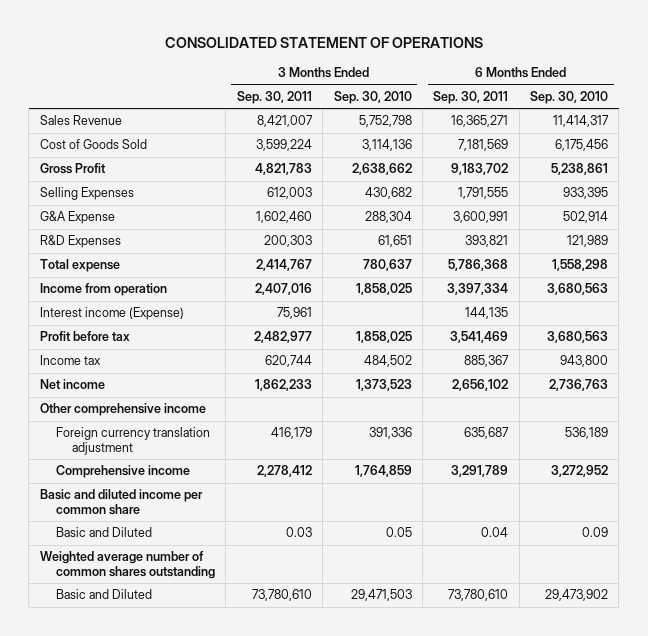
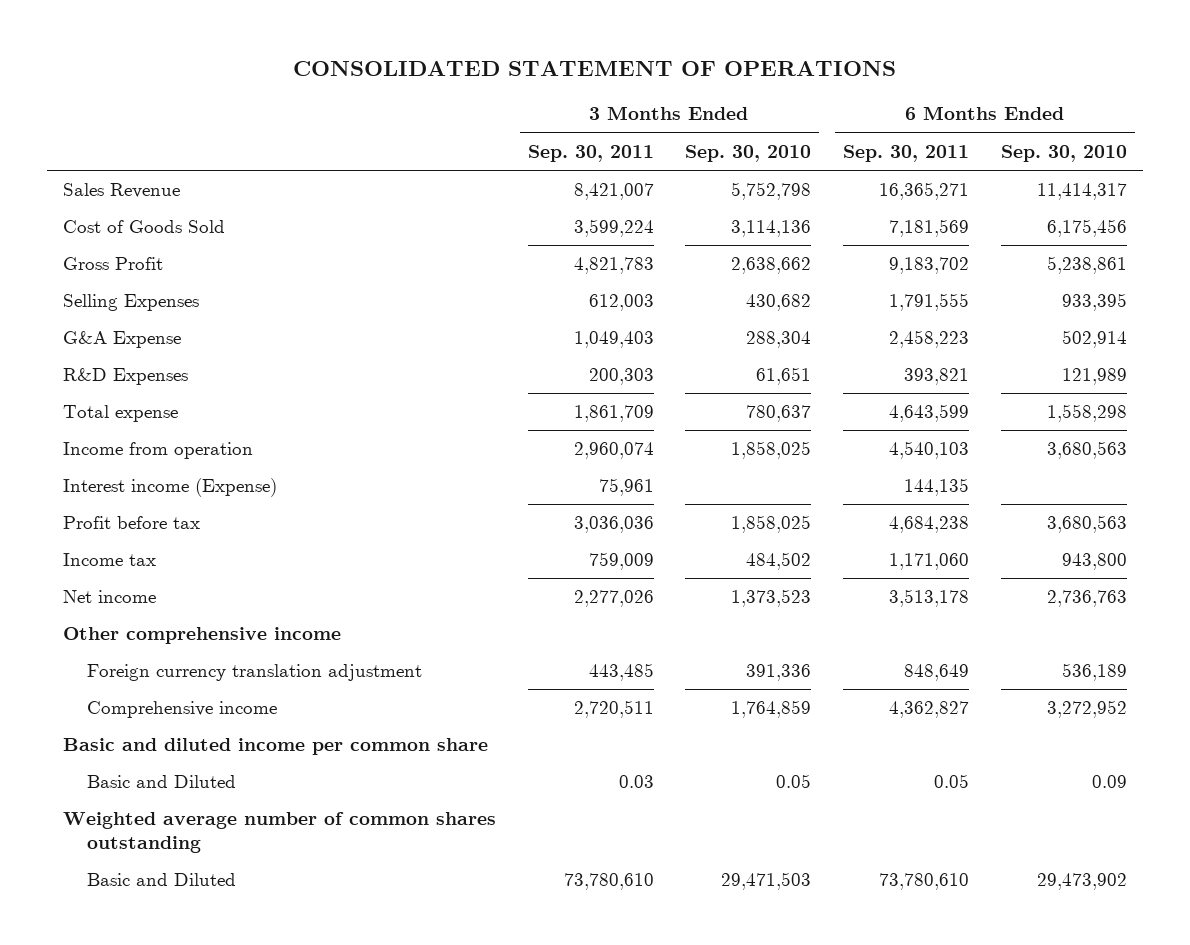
[255,211,312,224] 1,602,460 -> [573,331,654,349] 1,049,403
[453,211,509,224] 3,600,991 -> [889,330,970,349] 2,458,223
[255,259,312,272] 2,414,767 -> [573,405,654,423] 1,861,709
[448,259,509,272] 5,786,368 -> [889,404,970,423] 4,643,599
[254,283,312,296] 2,407,016 -> [573,442,654,460] 2,960,074
[447,283,509,296] 3,397,334 -> [889,441,970,460] 4,540,103
[253,331,312,344] 2,482,977 -> [573,516,654,534] 3,036,036
[450,331,509,344] 3,541,469 -> [889,516,970,534] 4,684,238
[264,355,312,368] 620,744 -> [588,552,654,571] 759,009
[464,355,510,368] 885,367 -> [889,553,970,571] 1,171,060
[254,379,312,392] 1,862,233 -> [573,590,654,608] 2,277,026
[452,379,509,392] 2,656,102 -> [889,589,970,608] 3,513,178
[270,427,312,440] 416,179 -> [588,663,654,682] 443,485
[464,427,510,440] 635,687 -> [904,664,970,682] 848,649
[256,465,312,478] 2,278,412 -> [573,700,654,719] 2,720,511
[451,465,509,478] 3,291,789 -> [889,701,970,719] 4,362,827
[481,527,509,538] 0.04 -> [934,774,970,789] 0.05

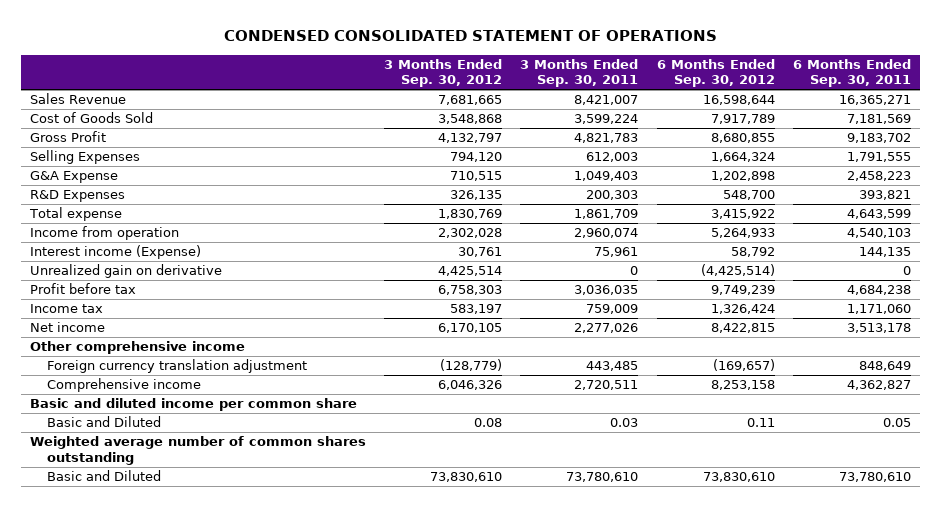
[292,61,896,77] CONSOLIDATED STATEMENT OF OPERATIONS -> [224,30,718,42] CONDENSED CONSOLIDATED STATEMENT OF OPERATIONS
[685,144,812,162] Sep. 30, 2010 -> none
[1000,144,1127,162] Sep. 30, 2010 -> none
none -> [384,58,503,88] 3 Months Ended Sep. 30, 2012
none -> [656,58,775,88] 6 Months Ended Sep. 30, 2012
none -> [30,264,223,279] Unrealized gain on derivative
[573,516,654,534] 3,036,036 -> [574,285,639,296] 3,036,035

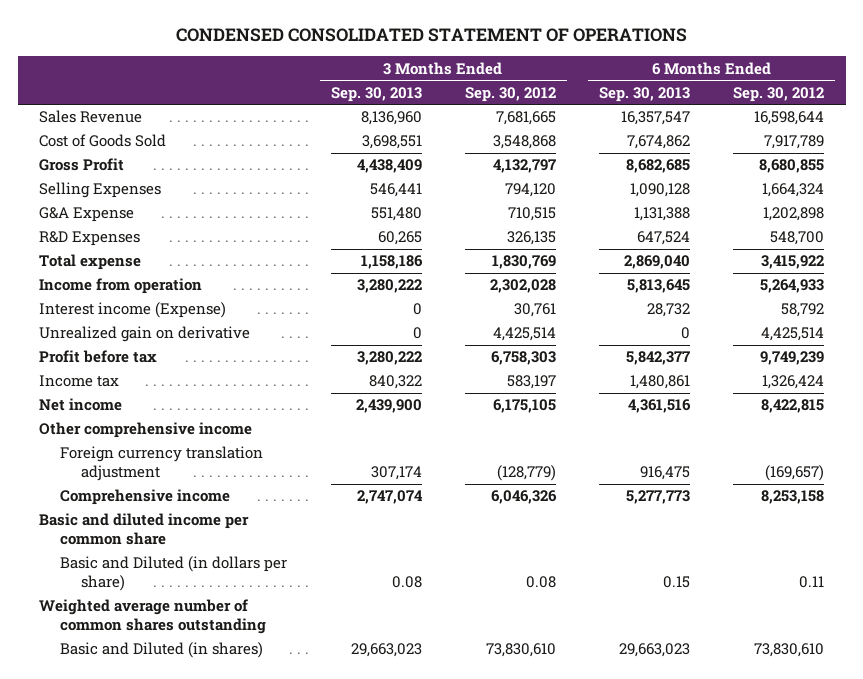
[520,58,639,88] 3 Months Ended Sep. 30, 2011 -> none
[792,58,911,88] 6 Months Ended Sep. 30, 2011 -> none
none -> [330,86,422,102] Sep. 30, 2013
none -> [598,86,690,102] Sep. 30, 2013
[700,264,775,277] (4,425,514) -> [761,327,825,342] 4,425,514
[438,323,503,334] 6,170,105 -> [492,399,556,414] 6,175,105
[47,416,162,428] Basic and Diluted -> [60,556,288,591] Basic and Diluted (in dollars per share)
[47,470,162,482] Basic and Diluted -> [60,642,264,659] Basic and Diluted (in shares)

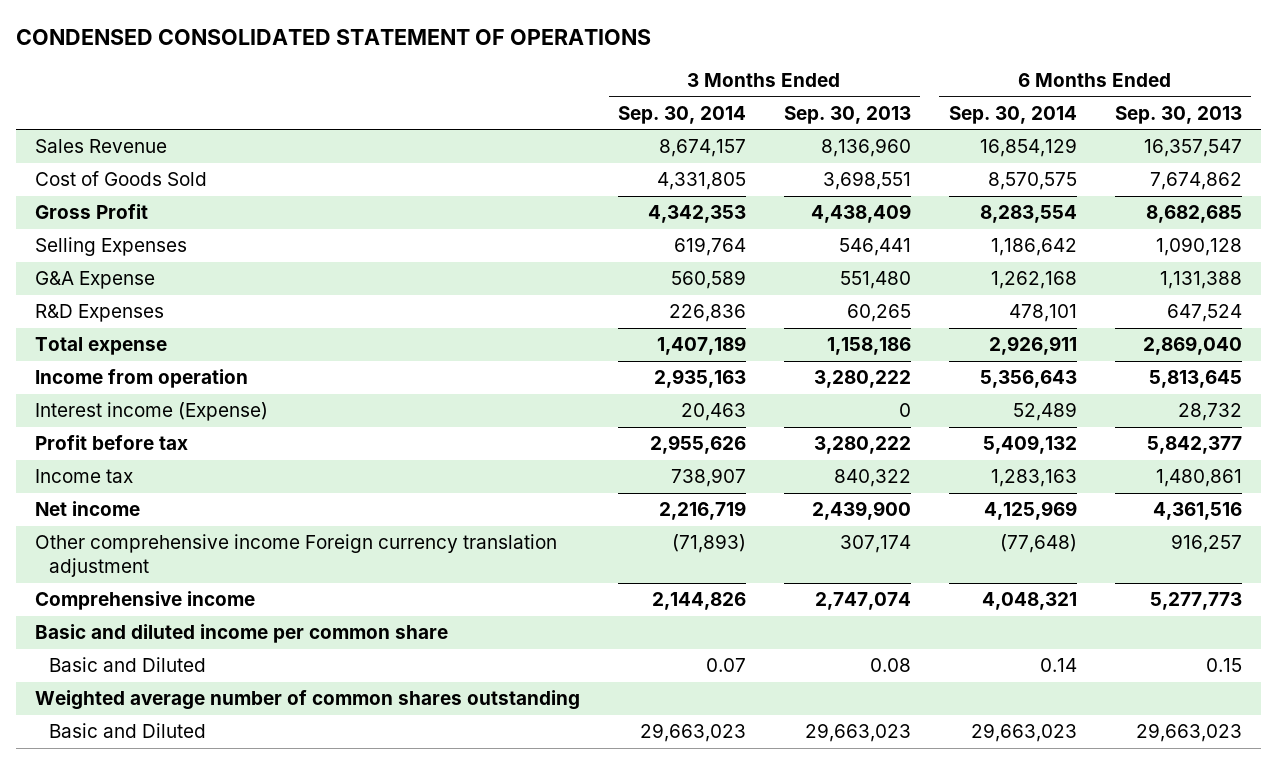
[464,86,556,102] Sep. 30, 2012 -> none
[733,86,825,102] Sep. 30, 2012 -> none
none -> [618,105,747,124] Sep. 30, 2014
none -> [948,105,1077,124] Sep. 30, 2014
[39,326,251,343] Unrealized gain on derivative -> none
[39,422,253,439] Other comprehensive income -> none
[60,446,264,481] Foreign currency translation adjustment -> [35,534,558,578] Other comprehensive income Foreign currency translation adjustment
[639,465,690,480] 916,475 -> [1170,534,1242,554] 916,257
[60,556,288,591] Basic and Diluted (in dollars per share) -> [48,657,206,673] Basic and Diluted
[60,642,264,659] Basic and Diluted (in shares) -> [48,723,206,739] Basic and Diluted

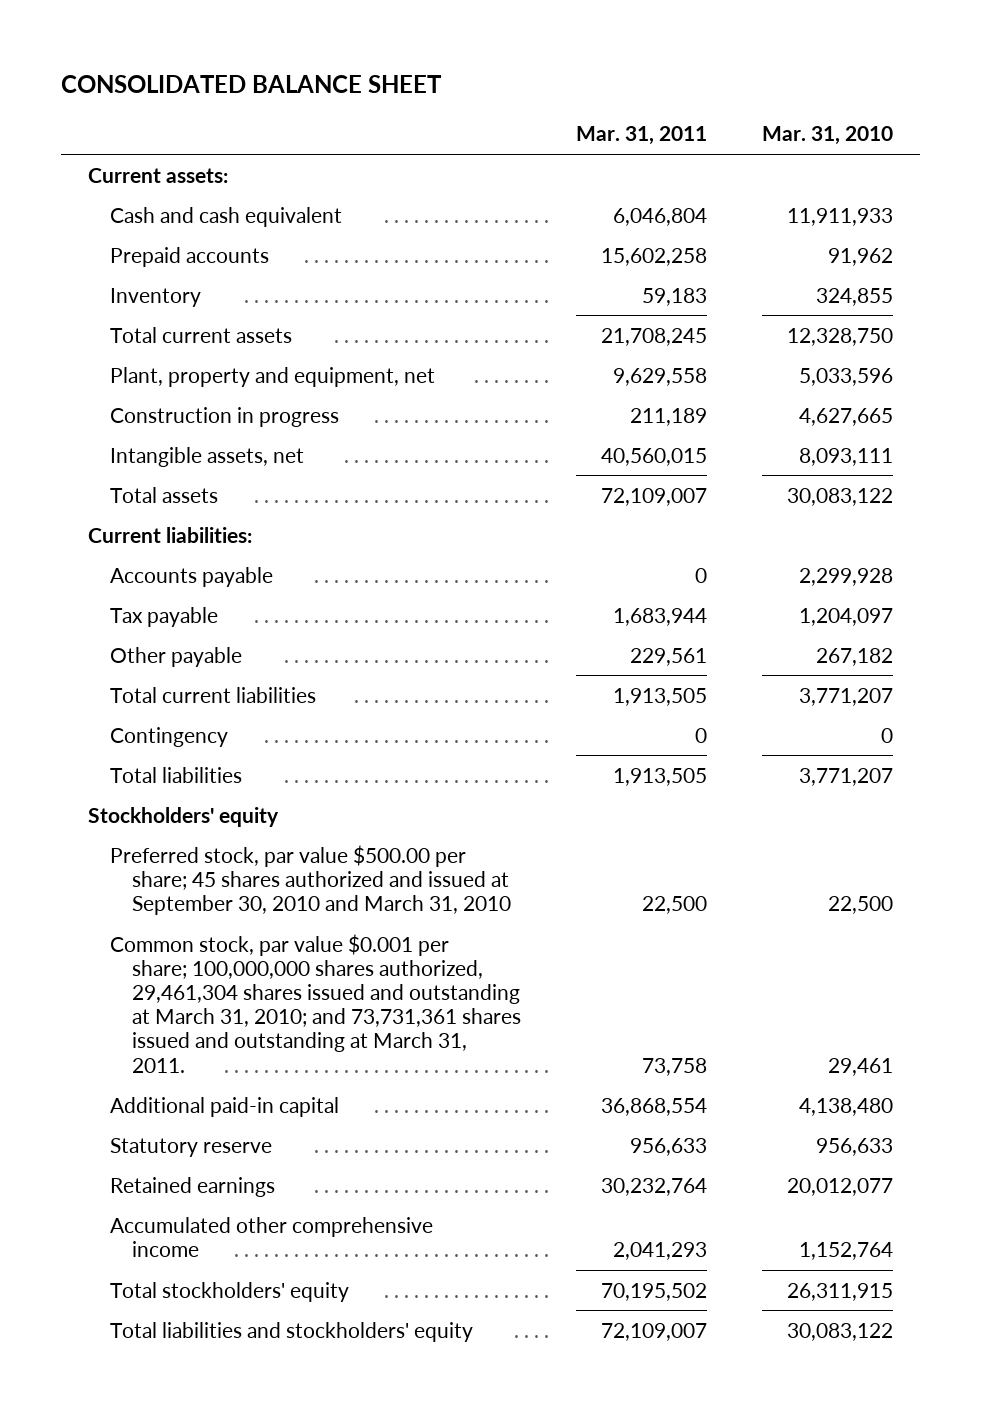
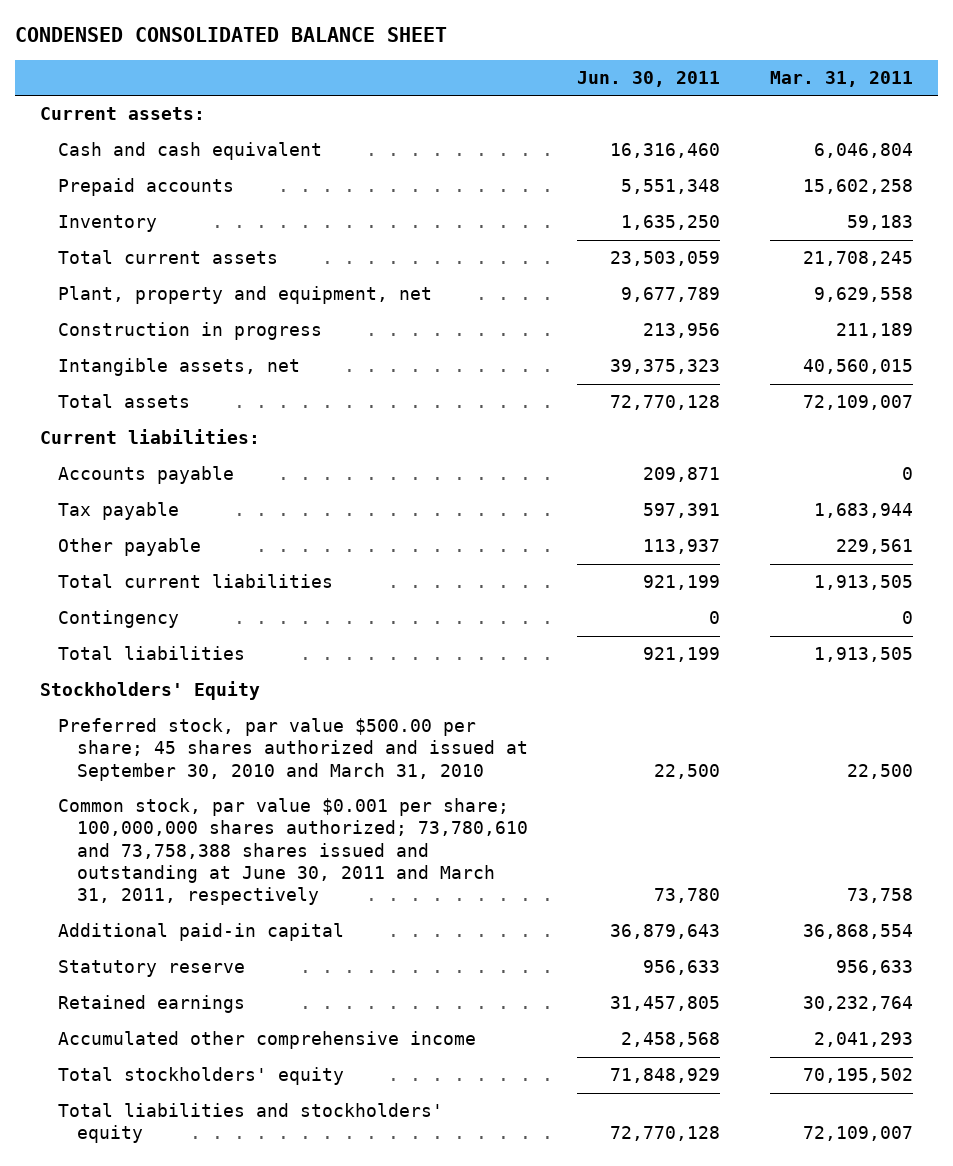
[61,75,443,94] CONSOLIDATED BALANCE SHEET -> [15,27,448,43] CONDENSED CONSOLIDATED BALANCE SHEET
[761,126,893,146] Mar. 31, 2010 -> none
none -> [577,70,721,87] Jun. 30, 2011
[88,806,280,827] Stockholders' equity -> [40,681,261,701] Stockholders' Equity
[110,933,522,1073] Common stock, par value $0.001 per share; 100,000,000 shares authorized, 29,461,304 shares issued and outstanding at March 31, 2010; and 73,731,361 shares issued and outstanding at March 31, 2011. -> [58,798,528,906] Common stock, par value $0.001 per share; 100,000,000 shares authorized; 73,780,610 and 73,758,388 shares issued and outstanding at June 30, 2011 and March 31, 2011, respectively

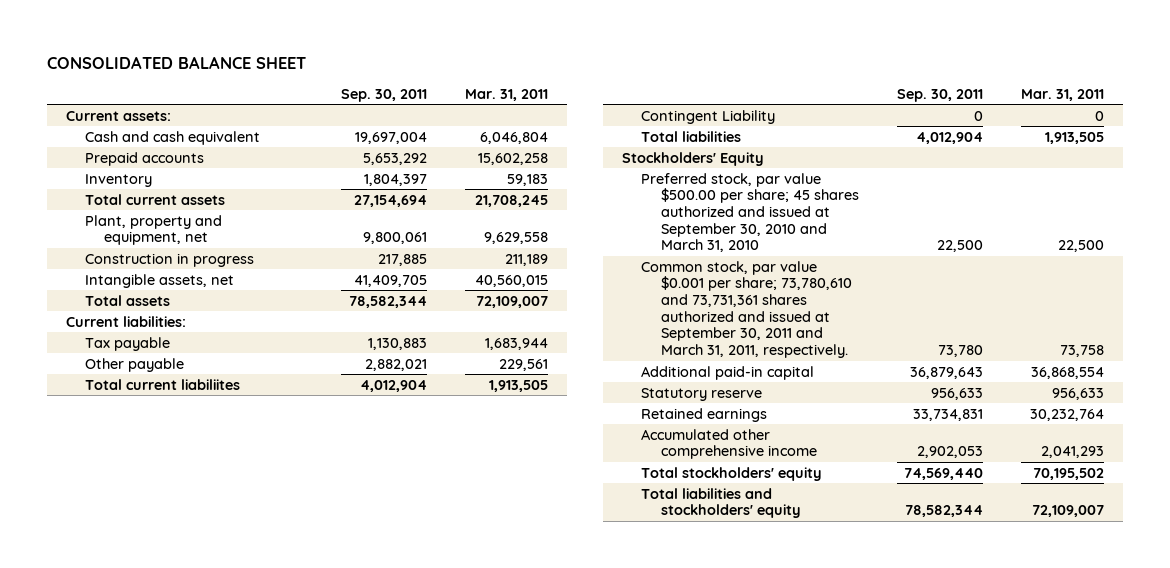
[15,27,448,43] CONDENSED CONSOLIDATED BALANCE SHEET -> [46,55,306,69] CONSOLIDATED BALANCE SHEET
[577,70,721,87] Jun. 30, 2011 -> none
none -> [340,88,427,102] Sep. 30, 2011
[58,466,235,485] Accounts payable -> none
[58,574,334,589] Total current liabilities -> [84,378,240,390] Total current liabiliites
[58,610,180,629] Contingency -> [641,109,776,124] Contingent Liability
[58,798,528,906] Common stock, par value $0.001 per share; 100,000,000 shares authorized; 73,780,610 and 73,758,388 shares issued and outstanding at June 30, 2011 and March 31, 2011, respectively -> [641,260,852,359] Common stock, par value $0.001 per share; 73,780,610 and 73,731,361 shares authorized and issued at September 30, 2011 and March 31, 2011, respectively.

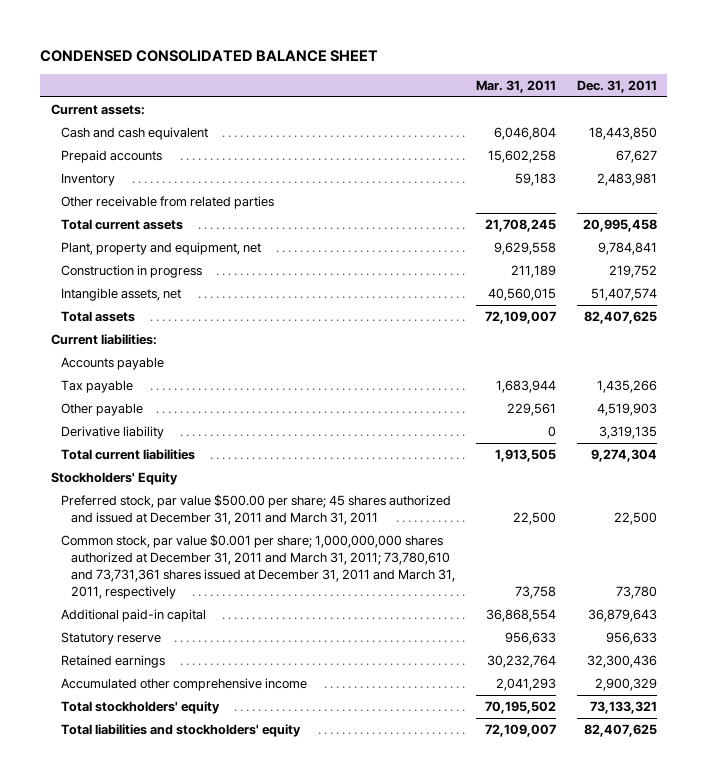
[46,55,306,69] CONSOLIDATED BALANCE SHEET -> [40,49,379,62] CONDENSED CONSOLIDATED BALANCE SHEET
[340,88,427,102] Sep. 30, 2011 -> none
none -> [576,80,657,94] Dec. 31, 2011
none -> [60,195,274,209] Other receivable from related parties
none -> [60,356,164,370] Accounts payable
[641,109,776,124] Contingent Liability -> none
[641,130,742,142] Total liabilities -> none
none -> [60,425,164,439] Derivative liability
[84,378,240,390] Total current liabiliites -> [60,448,195,460] Total current liabilities
[641,172,859,253] Preferred stock, par value $500.00 per share; 45 shares authorized and issued at September 30, 2010 and March 31, 2010 -> [60,493,451,526] Preferred stock, par value $500.00 per share; 45 shares authorized and issued at December 31, 2011 and March 31, 2011
[641,260,852,359] Common stock, par value $0.001 per share; 73,780,610 and 73,731,361 shares authorized and issued at September 30, 2011 and March 31, 2011, respectively. -> [60,533,456,600] Common stock, par value $0.001 per share; 1,000,000,000 shares authorized at December 31, 2011 and March 31, 2011; 73,780,610 and 73,731,361 shares issued at December 31, 2011 and March 31, 2011, respectively

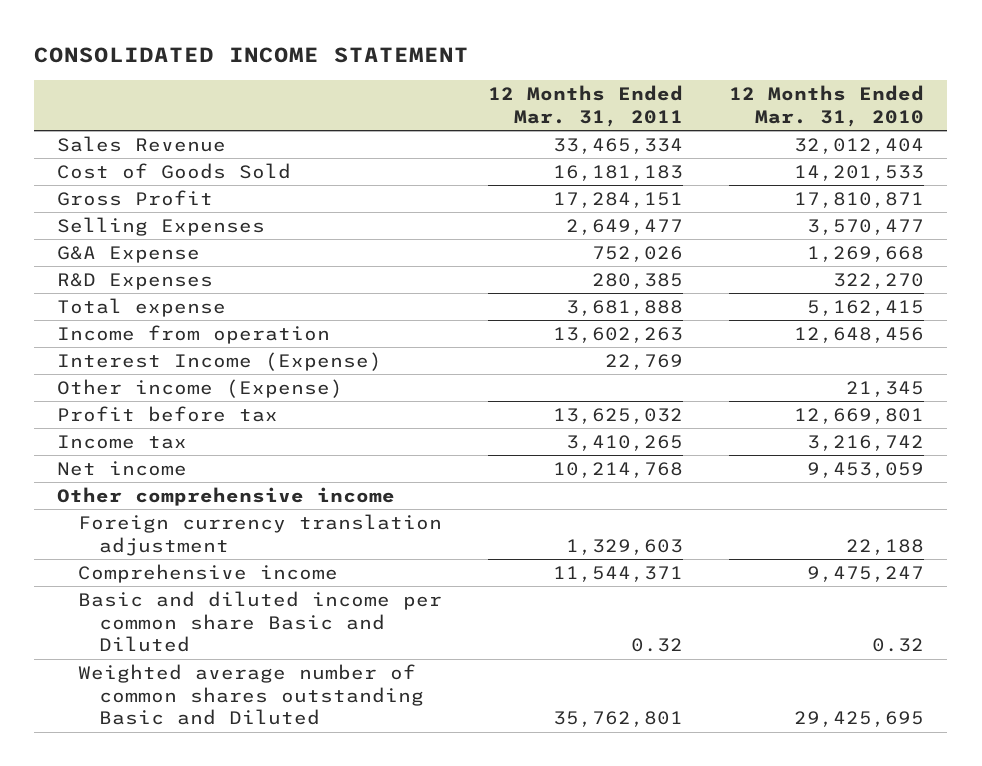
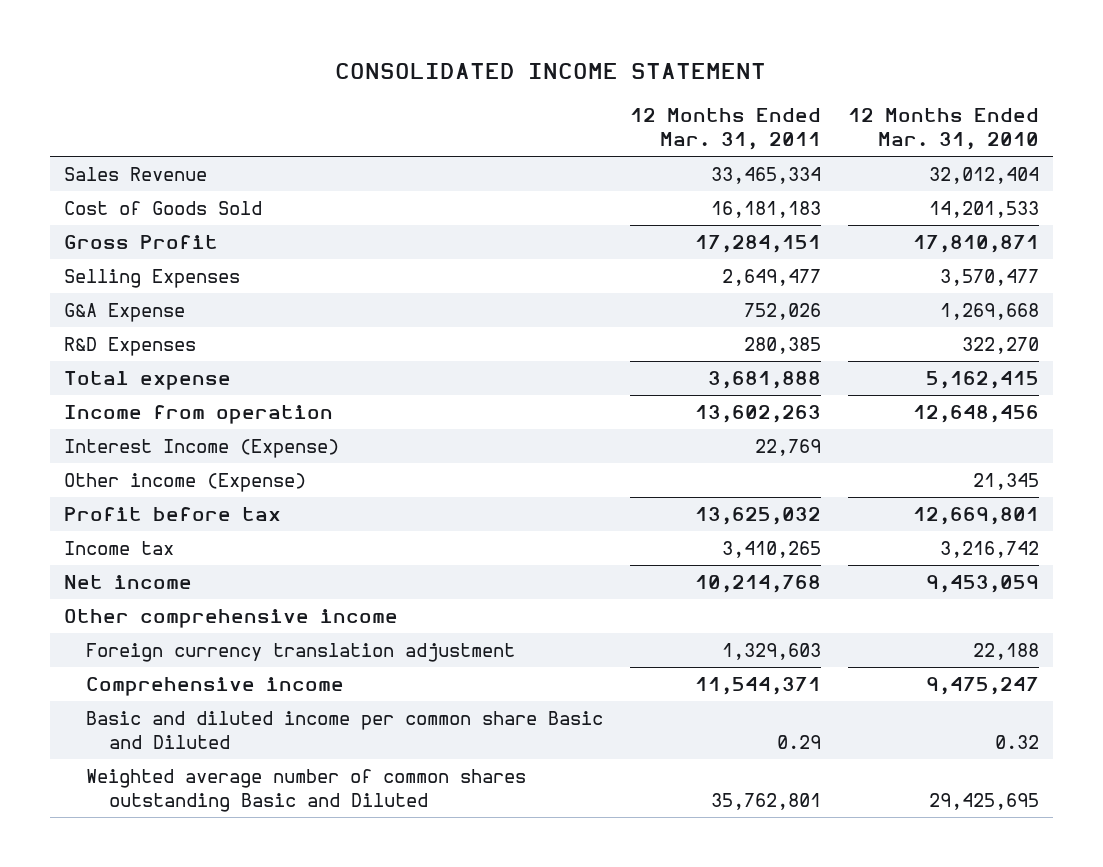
[631,638,684,653] 0.32 -> [777,735,822,750] 0.29

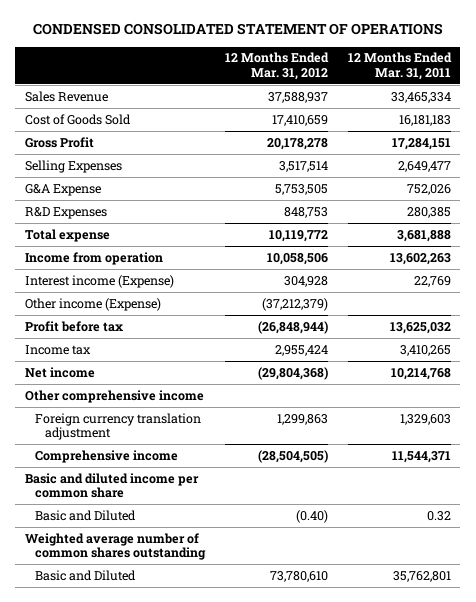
[335,63,767,80] CONSOLIDATED INCOME STATEMENT -> [32,23,443,36] CONDENSED CONSOLIDATED STATEMENT OF OPERATIONS
[848,108,1040,151] 12 Months Ended Mar. 31, 2010 -> none
none -> [224,52,329,80] 12 Months Ended Mar. 31, 2012
[63,439,339,459] Interest Income (Expense) -> [25,274,175,288] Interest income (Expense)
none -> [25,472,200,499] Basic and diluted income per common share
[86,711,604,750] Basic and diluted income per common share Basic and Diluted -> [34,509,136,521] Basic and Diluted
[777,735,822,750] 0.29 -> [426,510,451,521] 0.32
none -> [25,532,206,561] Weighted average number of common shares outstanding
[86,769,527,813] Weighted average number of common shares outstanding Basic and Diluted -> [34,569,136,581] Basic and Diluted

